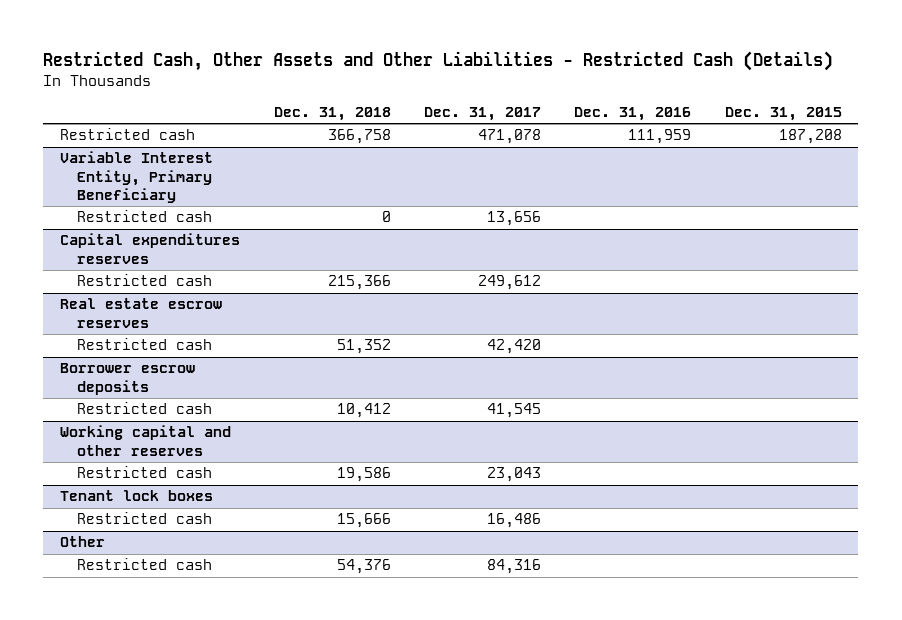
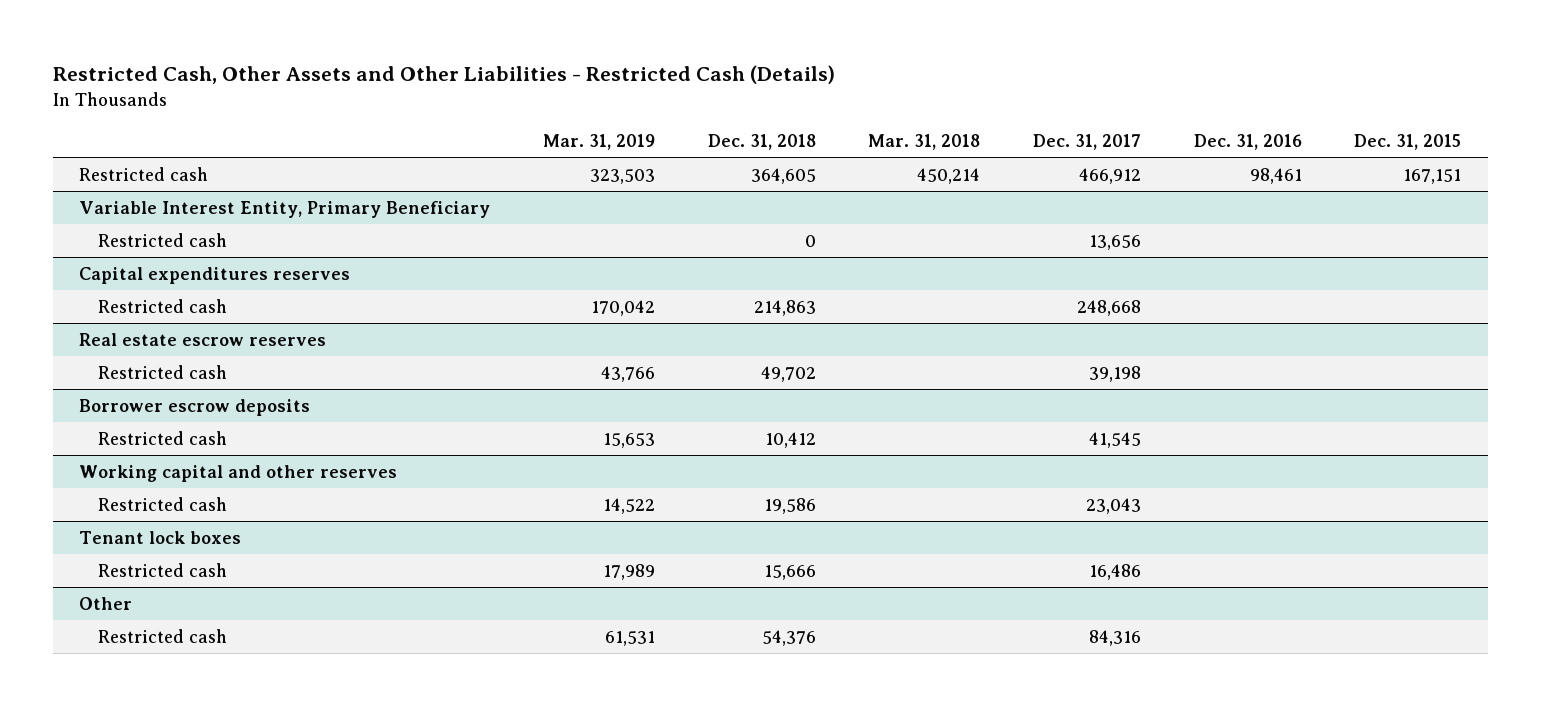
none -> [542,133,655,150] Mar. 31, 2019
none -> [868,133,981,150] Mar. 31, 2018
[327,129,391,145] 366,758 -> [750,167,816,184] 364,605
[477,129,541,145] 471,078 -> [1079,167,1142,184] 466,912
[628,129,692,145] 111,959 -> [1249,167,1302,184] 98,461
[778,129,842,145] 187,208 -> [1403,168,1462,184] 167,151
[327,275,391,291] 215,366 -> [753,299,816,316] 214,863
[477,275,541,291] 249,612 -> [1077,299,1142,316] 248,668
[336,339,391,355] 51,352 -> [760,365,816,382] 49,702
[486,339,541,355] 42,420 -> [1089,365,1142,382] 39,198

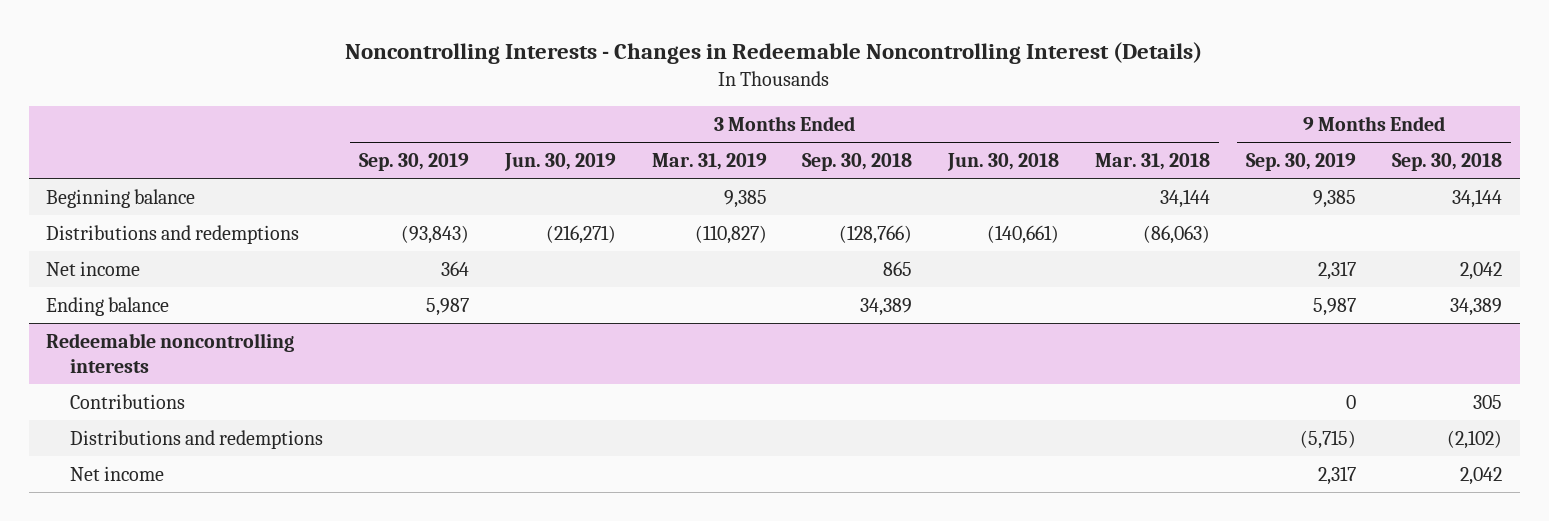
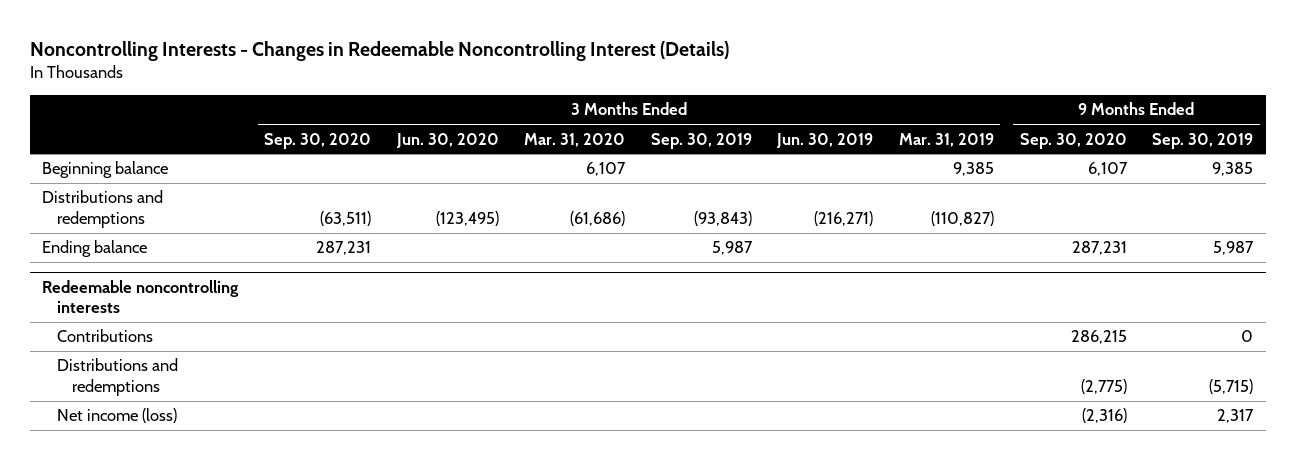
[802,153,913,172] Sep. 30, 2018 -> none
[947,153,1060,172] Jun. 30, 2018 -> none
[1095,153,1211,171] Mar. 31, 2018 -> none
[1392,153,1503,172] Sep. 30, 2018 -> none
none -> [264,132,372,149] Sep. 30, 2020
none -> [395,132,499,148] Jun. 30, 2020
none -> [524,132,626,147] Mar. 31, 2020
none -> [1019,132,1127,149] Sep. 30, 2020
[46,260,141,276] Net income -> none
[69,465,164,481] Net income -> [57,408,178,424] Net income (loss)

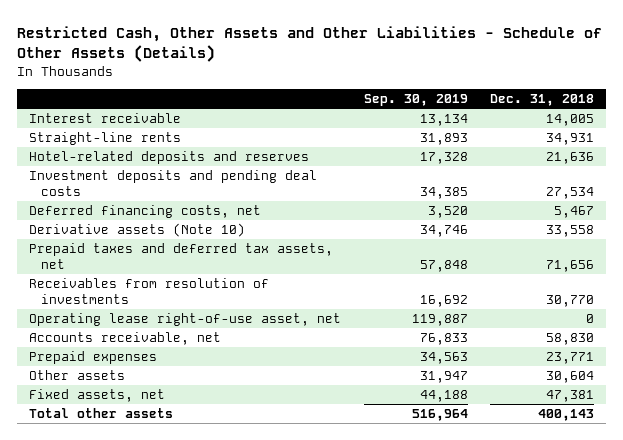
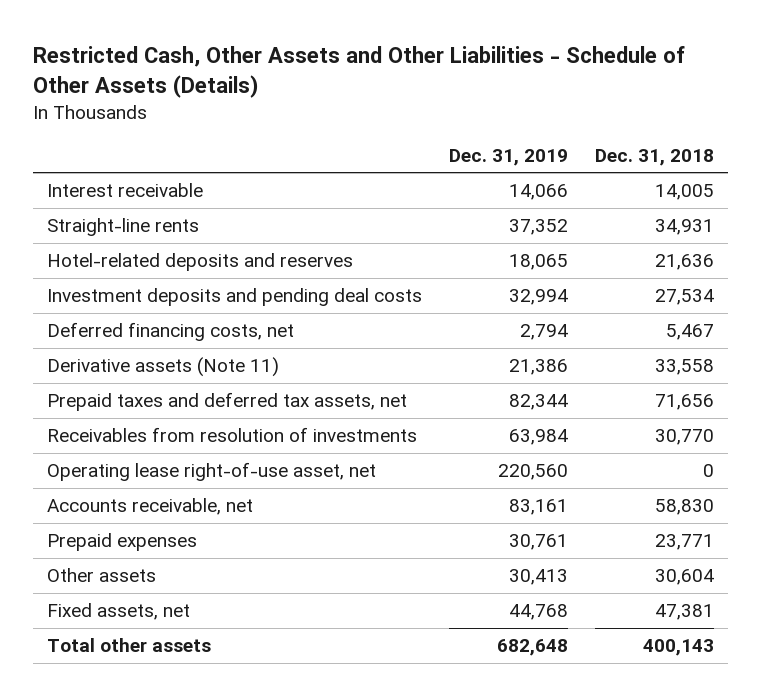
[363,94,468,107] Sep. 30, 2019 -> none
none -> [449,148,569,166] Dec. 31, 2019
[28,223,245,238] Derivative assets (Note 10) -> [46,357,279,378] Derivative assets (Note 11)

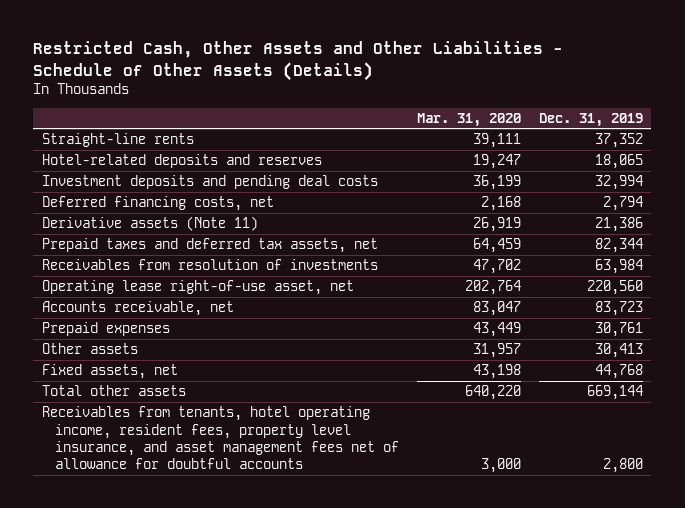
[595,148,715,166] Dec. 31, 2018 -> none
none -> [416,112,521,127] Mar. 31, 2020
[46,183,203,198] Interest receivable -> none
[509,499,569,516] 83,161 -> [594,301,643,317] 83,723
[497,639,569,657] 682,648 -> [586,385,643,401] 669,144
none -> [42,406,400,470] Receivables from tenants, hotel operating income, resident fees, property level insurance, and asset management fees net of allowance for doubtful accounts

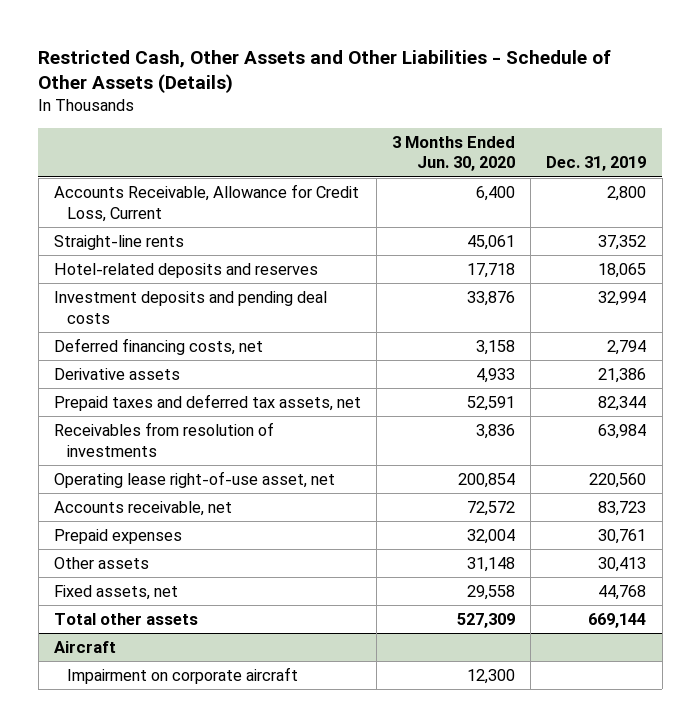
[416,112,521,127] Mar. 31, 2020 -> none
none -> [392,135,516,172] 3 Months Ended Jun. 30, 2020
none -> [53,183,359,222] Accounts Receivable, Allowance for Credit Loss, Current
[42,216,259,232] Derivative assets (Note 11) -> [53,367,180,380] Derivative assets
[42,406,400,470] Receivables from tenants, hotel operating income, resident fees, property level insurance, and asset management fees net of allowance for doubtful accounts -> none
none -> [53,640,116,653] Aircraft
none -> [67,666,299,684] Impairment on corporate aircraft

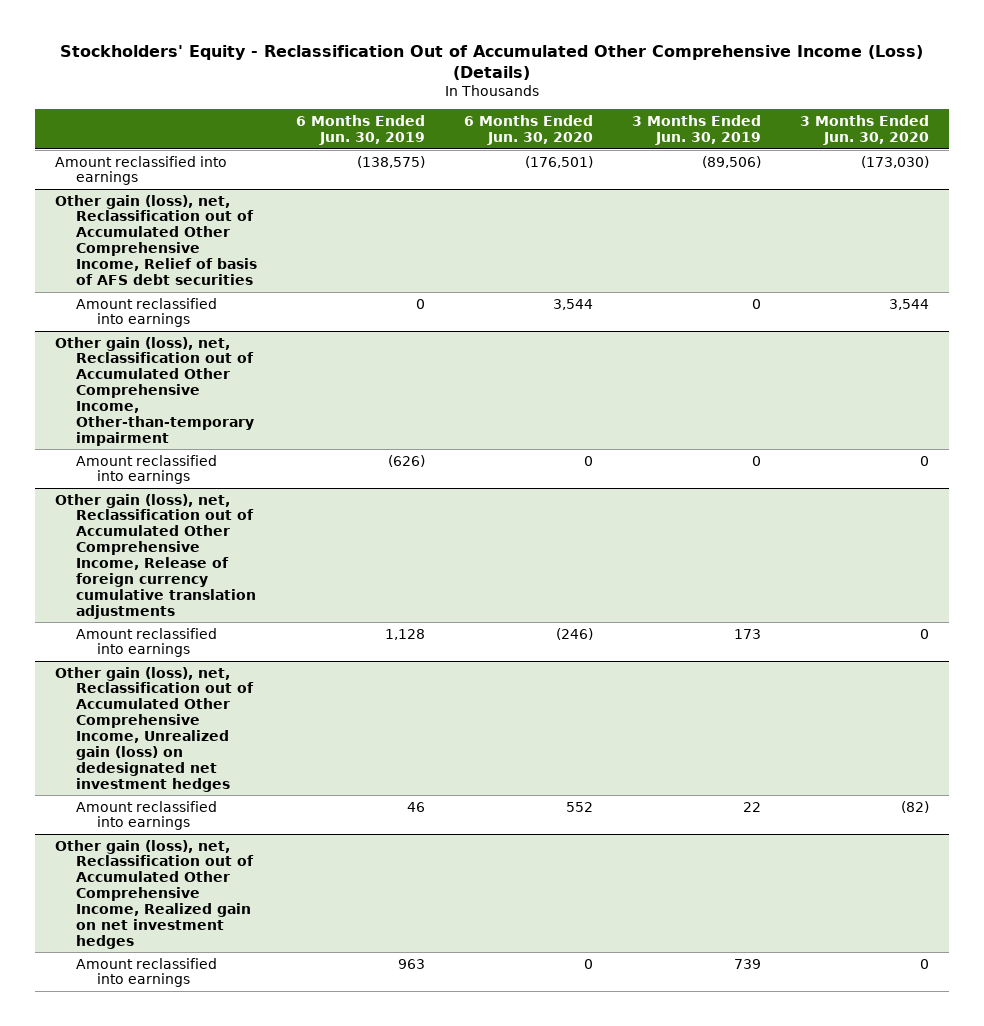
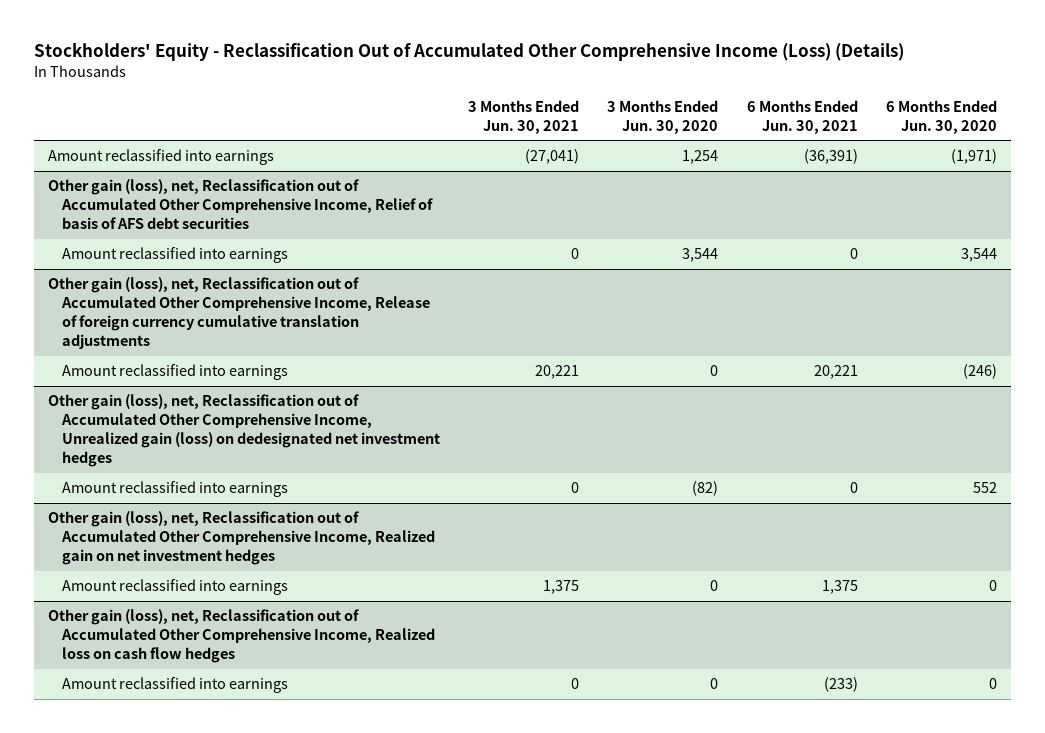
[296,115,426,145] 6 Months Ended Jun. 30, 2019 -> none
[632,115,762,145] 3 Months Ended Jun. 30, 2019 -> none
none -> [468,99,580,134] 3 Months Ended Jun. 30, 2021
none -> [746,99,858,134] 6 Months Ended Jun. 30, 2021
[525,155,594,168] (176,501) -> [950,149,997,165] (1,971)
[861,155,930,168] (173,030) -> [682,150,719,165] 1,254
[55,336,255,446] Other gain (loss), net, Reclassification out of Accumulated Other Comprehensive Income, Other-than-temporary impairment -> none
[76,454,218,485] Amount reclassified into earnings -> none
none -> [48,609,436,664] Other gain (loss), net, Reclassification out of Accumulated Other Comprehensive Income, Realized loss on cash flow hedges
none -> [62,677,289,694] Amount reclassified into earnings

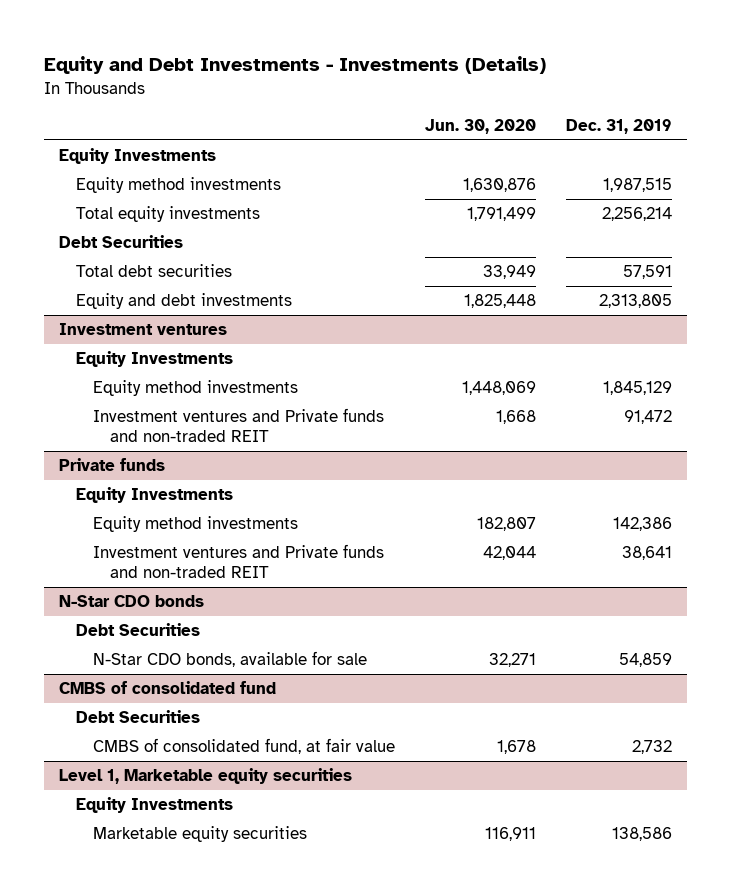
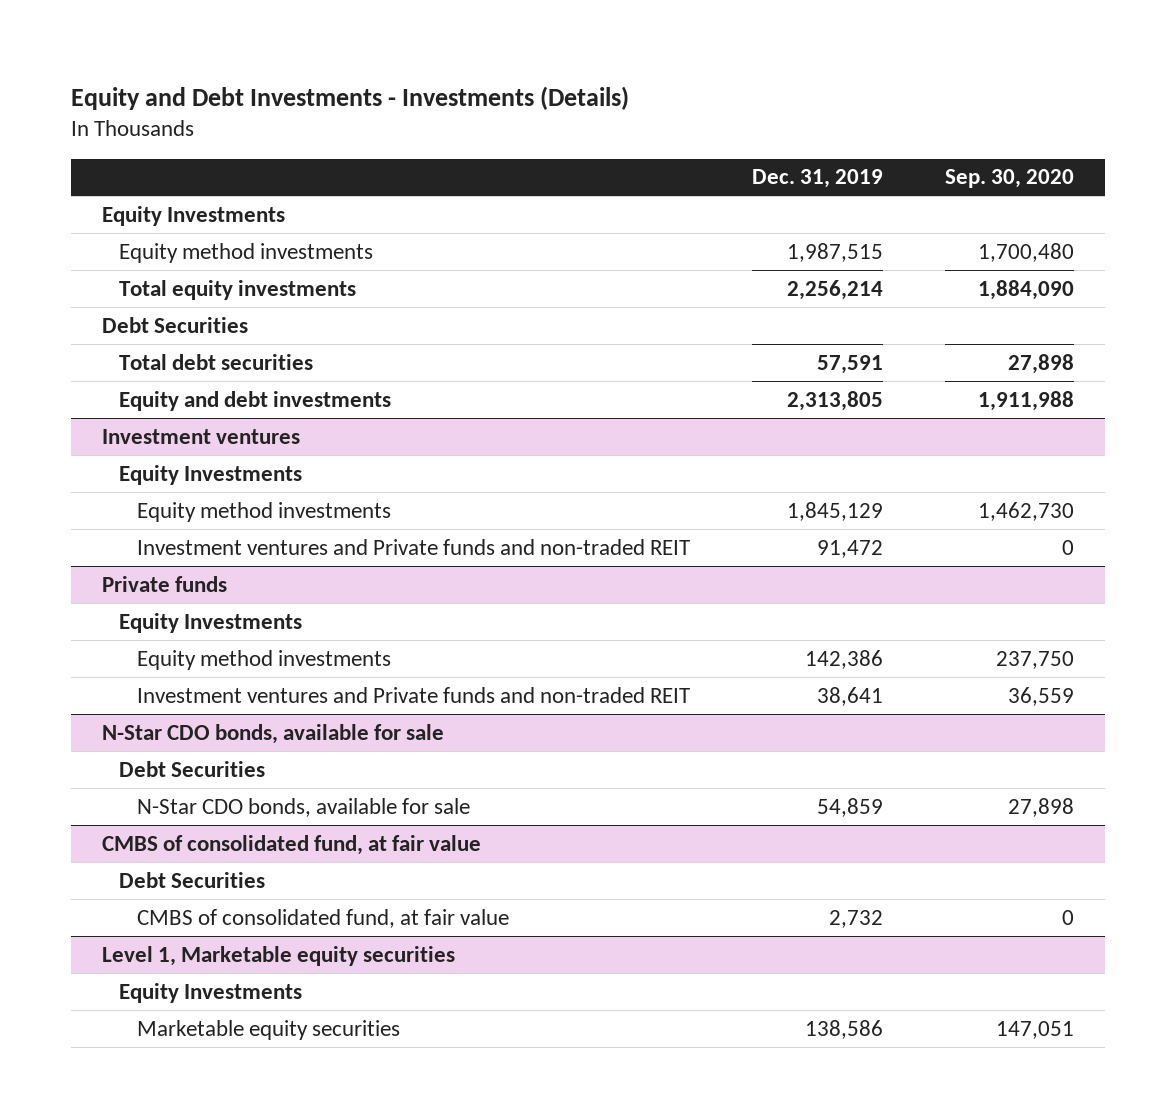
[425,119,537,135] Jun. 30, 2020 -> none
none -> [944,169,1074,189] Sep. 30, 2020
[59,595,205,608] N-Star CDO bonds -> [101,723,444,744] N-Star CDO bonds, available for sale
[59,681,277,695] CMBS of consolidated fund -> [101,834,481,855] CMBS of consolidated fund, at fair value

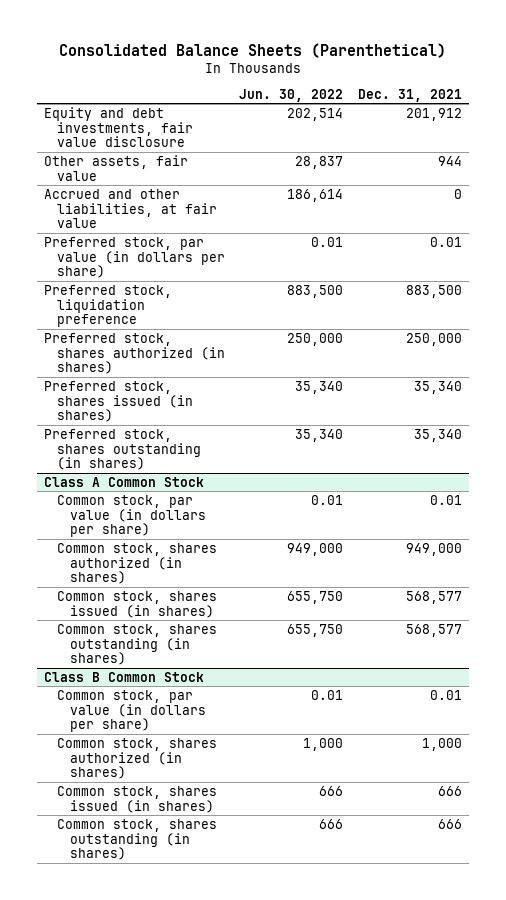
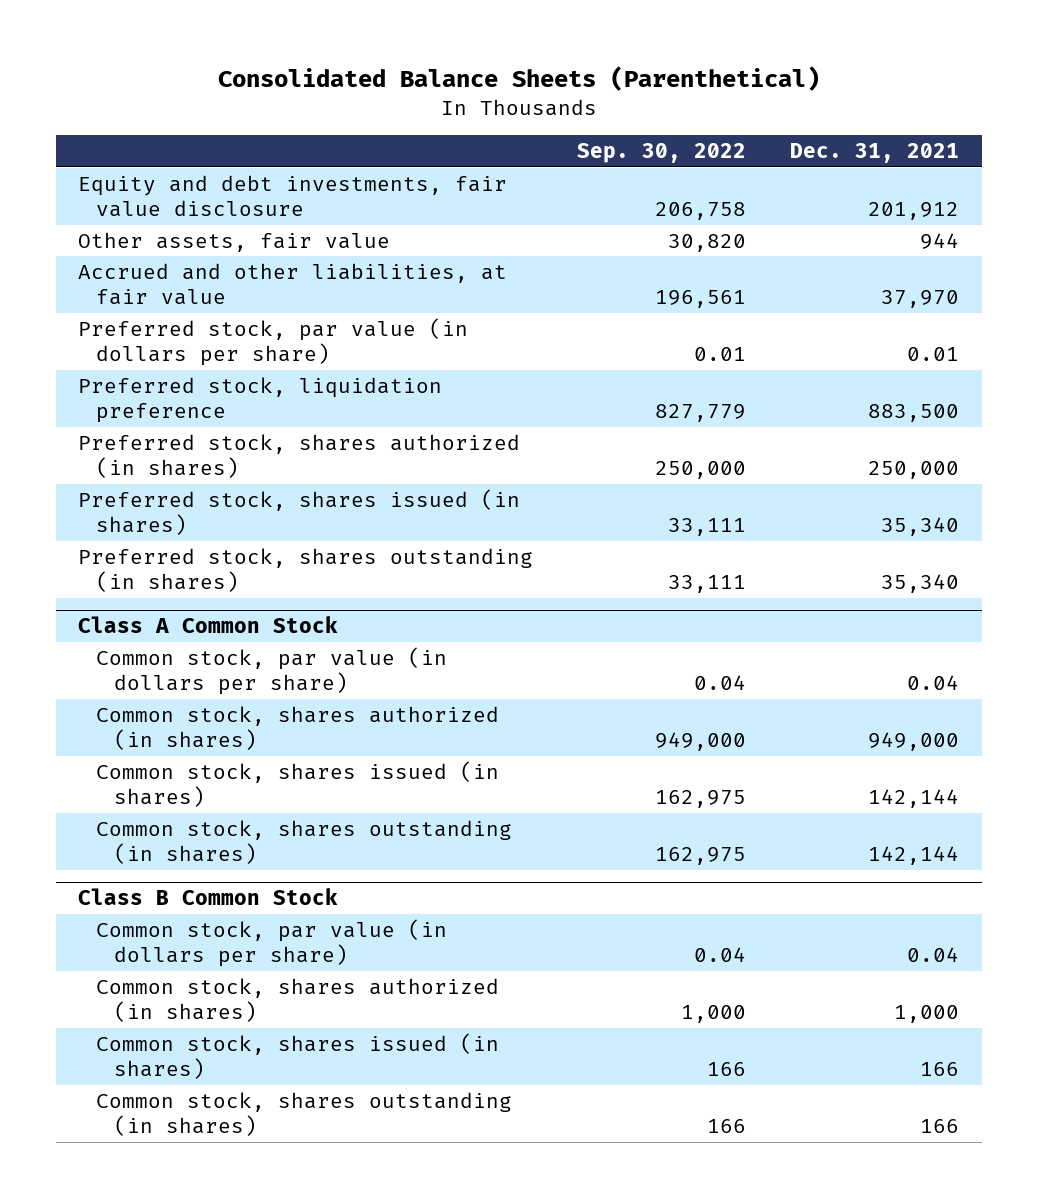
[239,88,344,102] Jun. 30, 2022 -> none
none -> [577,143,747,164] Sep. 30, 2022
[453,188,462,199] 0 -> [881,290,960,309] 37,970
[429,494,462,505] 0.01 -> [907,675,960,691] 0.04
[405,590,462,604] 568,577 -> [868,789,960,809] 142,144
[405,623,462,637] 568,577 -> [868,846,960,866] 142,144
[429,689,462,700] 0.01 -> [907,947,960,963] 0.04
[437,785,462,796] 666 -> [920,1062,960,1077] 166
[437,818,462,829] 666 -> [920,1119,960,1134] 166

